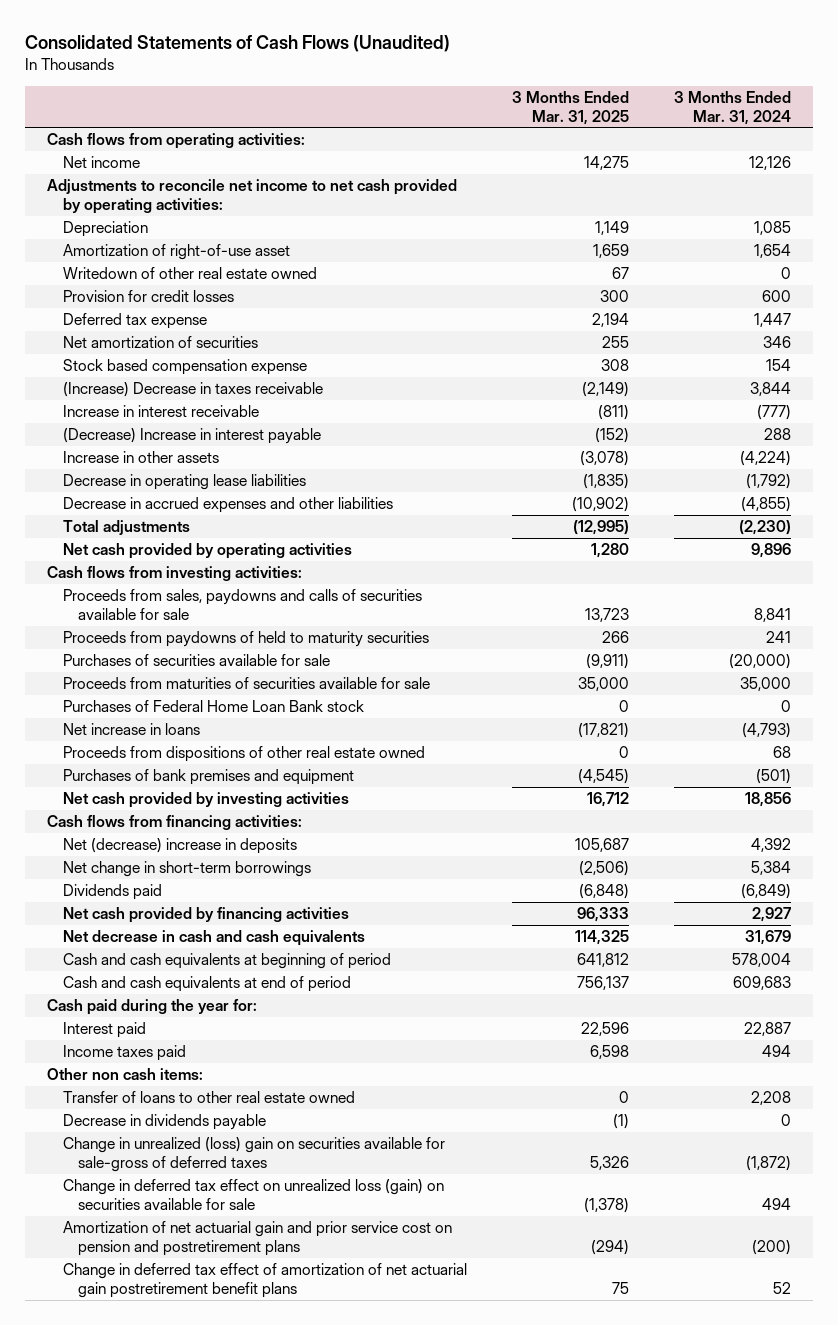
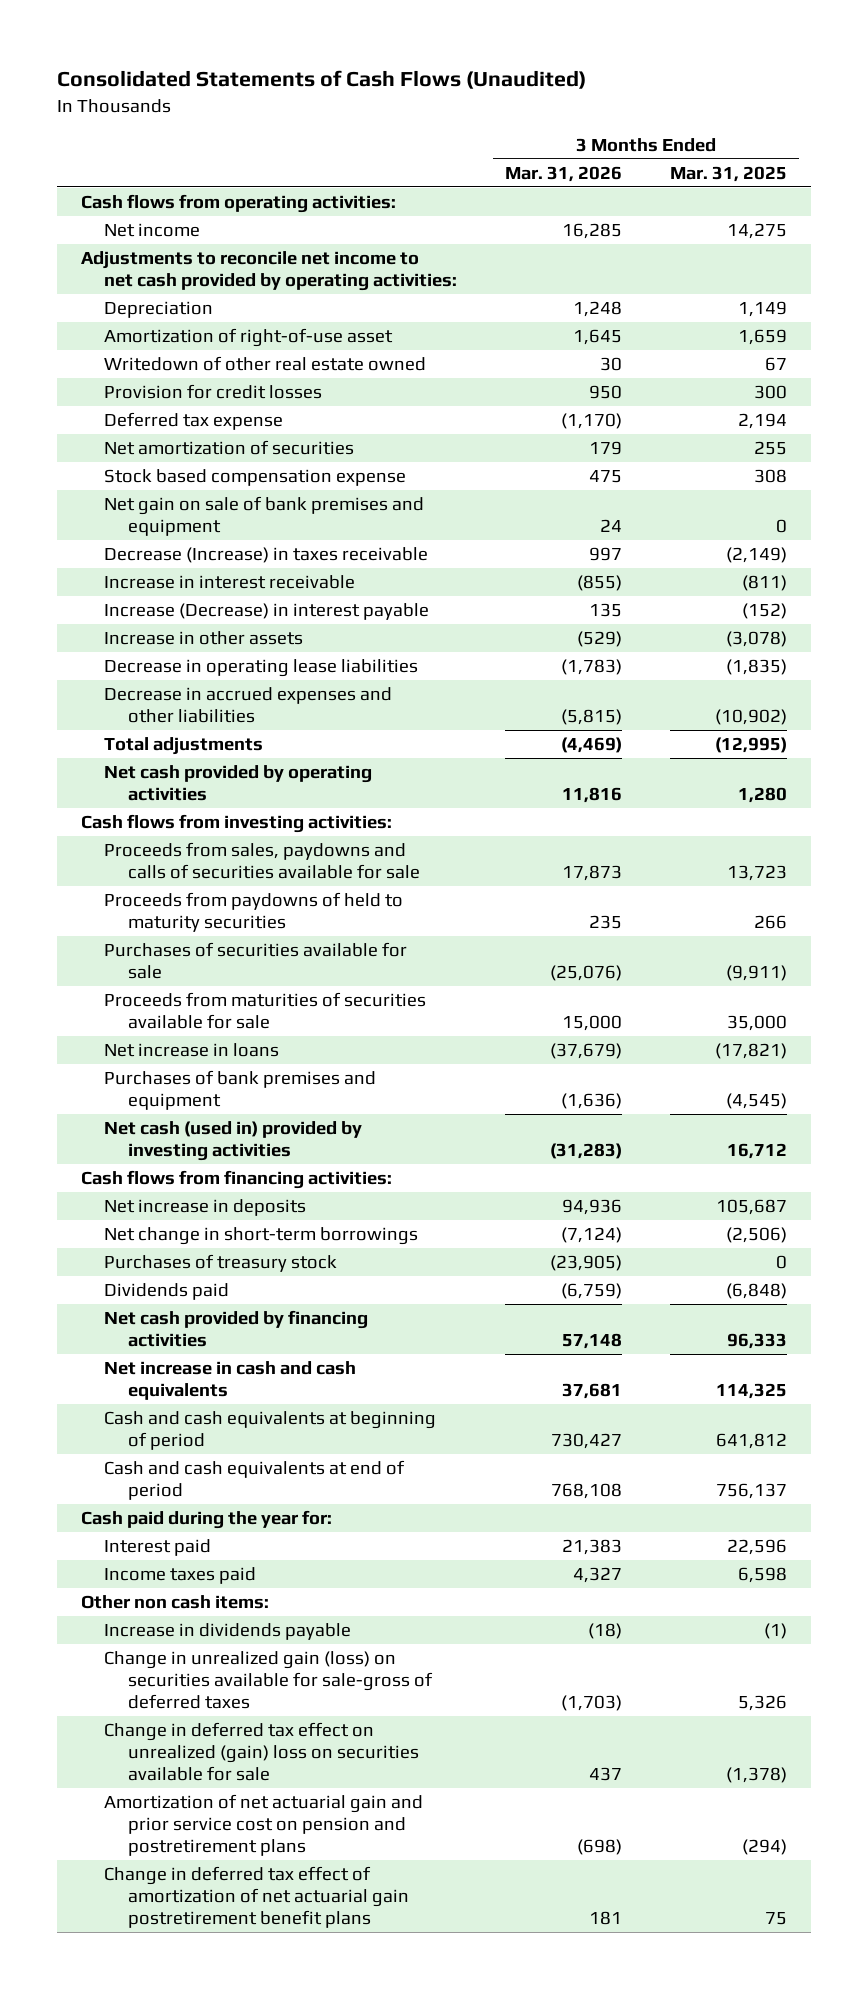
[673,91,791,125] 3 Months Ended Mar. 31, 2024 -> none
none -> [505,165,623,182] Mar. 31, 2026
none -> [104,496,425,537] Net gain on sale of bank premises and equipment
[62,382,323,398] (Increase) Decrease in taxes receivable -> [104,547,429,564] Decrease (Increase) in taxes receivable
[62,428,321,445] (Decrease) Increase in interest payable -> [104,603,430,621] Increase (Decrease) in interest payable
[62,700,364,713] Purchases of Federal Home Loan Bank stock -> none
[62,746,425,763] Proceeds from dispositions of other real estate owned -> none
[62,792,349,809] Net cash provided by investing activities -> [104,1121,363,1162] Net cash (used in) provided by investing activities
[62,838,297,855] Net (decrease) increase in deposits -> [104,1199,307,1217] Net increase in deposits
none -> [104,1254,338,1273] Purchases of treasury stock
[62,930,365,947] Net decrease in cash and cash equivalents -> [104,1361,357,1401] Net increase in cash and cash equivalents
[62,1091,355,1104] Transfer of loans to other real estate owned -> none
[62,1114,266,1131] Decrease in dividends payable -> [104,1623,352,1641] Increase in dividends payable
[62,1137,445,1172] Change in unrealized (loss) gain on securities available for sale-gross of deferred taxes -> [104,1651,433,1709] Change in unrealized gain (loss) on securities available for sale-gross of deferred taxes
[62,1179,444,1210] Change in deferred tax effect on unrealized loss (gain) on securities available for sale -> [104,1722,419,1781] Change in deferred tax effect on unrealized (gain) loss on securities available for sale

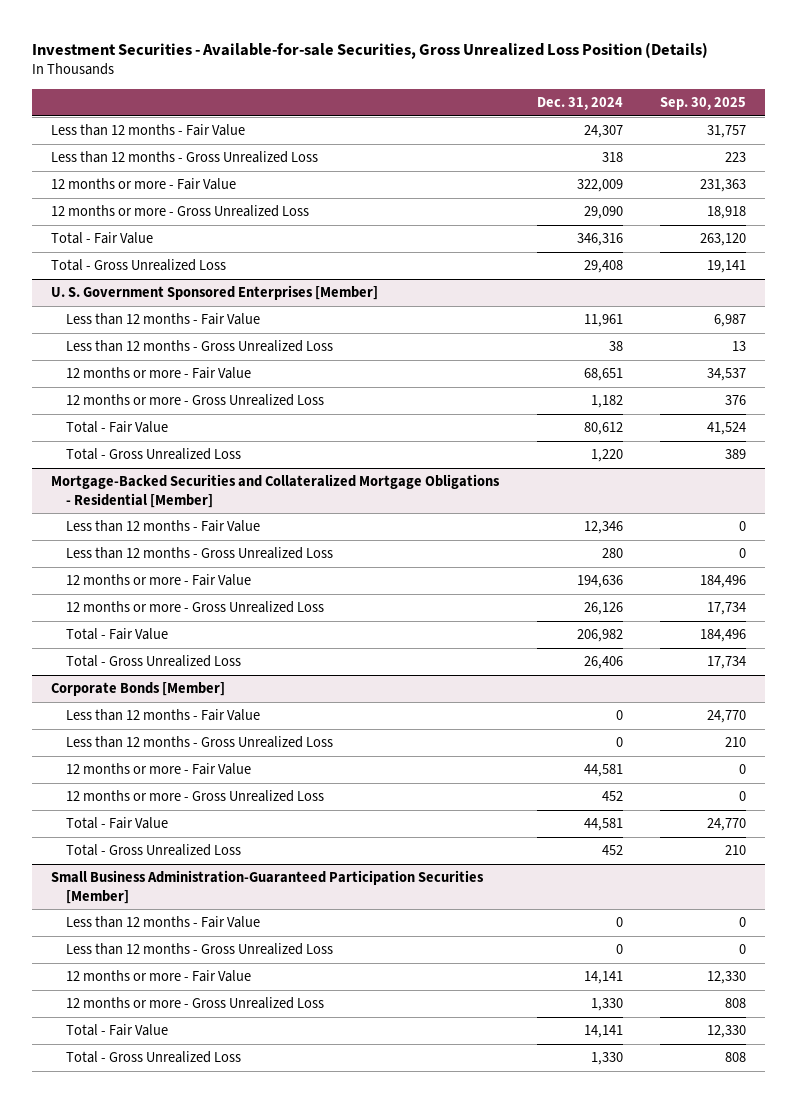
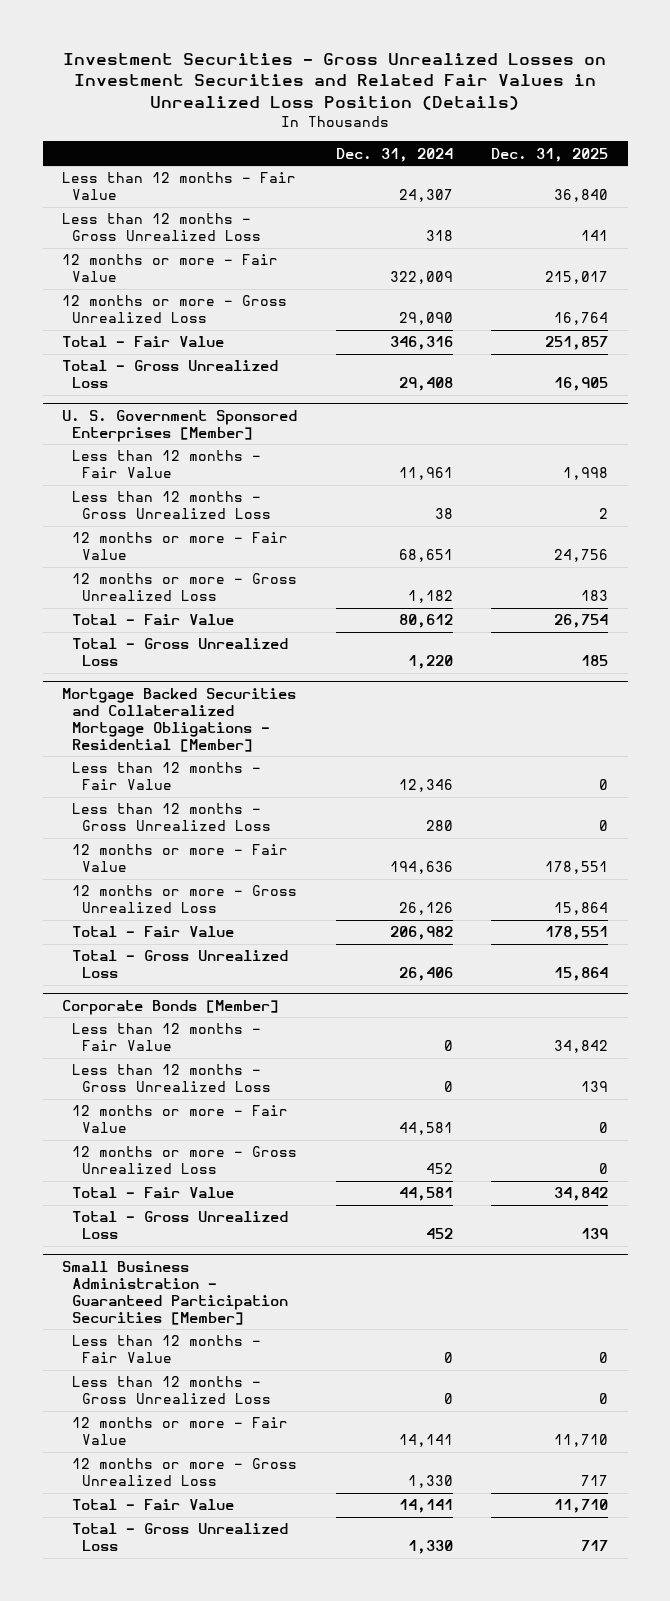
[32,41,709,59] Investment Securities - Available-for-sale Securities, Gross Unrealized Loss Position (Details) -> [63,52,607,111] Investment Securities - Gross Unrealized Losses on Investment Securities and Related Fair Values in Unrealized Loss Position (Details)
[660,97,747,111] Sep. 30, 2025 -> none
none -> [491,147,609,162] Dec. 31, 2025
[51,474,501,508] Mortgage-Backed Securities and Collateralized Mortgage Obligations - Residential [Member] -> [61,687,296,752] Mortgage Backed Securities and Collateralized Mortgage Obligations - Residential [Member]
[51,870,485,904] Small Business Administration-Guaranteed Participation Securities [Member] -> [61,1260,289,1325] Small Business Administration - Guaranteed Participation Securities [Member]

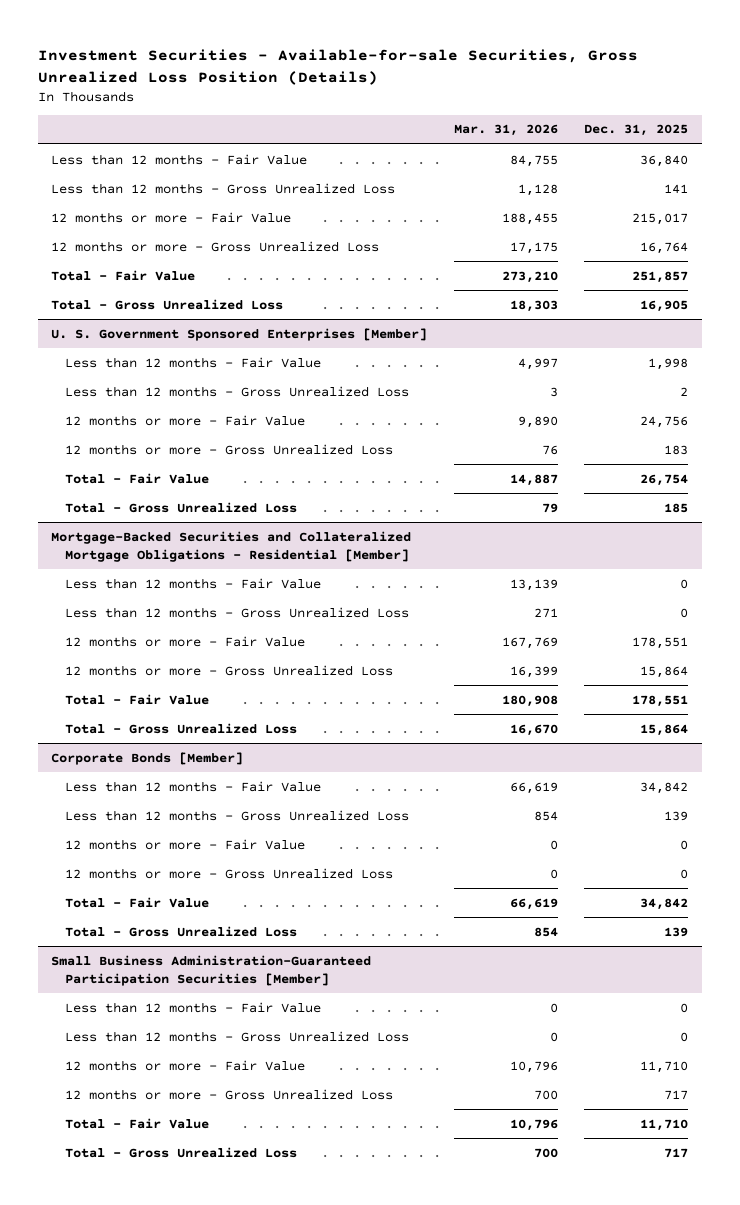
[63,52,607,111] Investment Securities - Gross Unrealized Losses on Investment Securities and Related Fair Values in Unrealized Loss Position (Details) -> [37,48,638,85] Investment Securities - Available-for-sale Securities, Gross Unrealized Loss Position (Details)
[335,147,453,162] Dec. 31, 2024 -> none
none -> [453,124,558,137] Mar. 31, 2026
[61,687,296,752] Mortgage Backed Securities and Collateralized Mortgage Obligations - Residential [Member] -> [51,530,412,562] Mortgage-Backed Securities and Collateralized Mortgage Obligations - Residential [Member]
[61,1260,289,1325] Small Business Administration - Guaranteed Participation Securities [Member] -> [51,954,372,986] Small Business Administration-Guaranteed Participation Securities [Member]

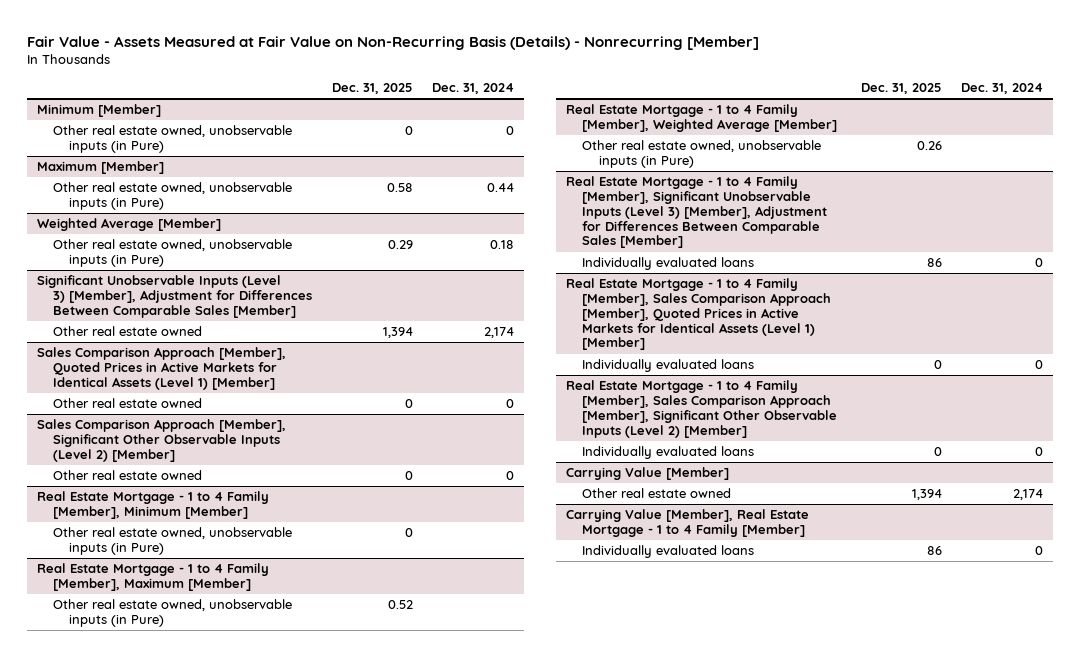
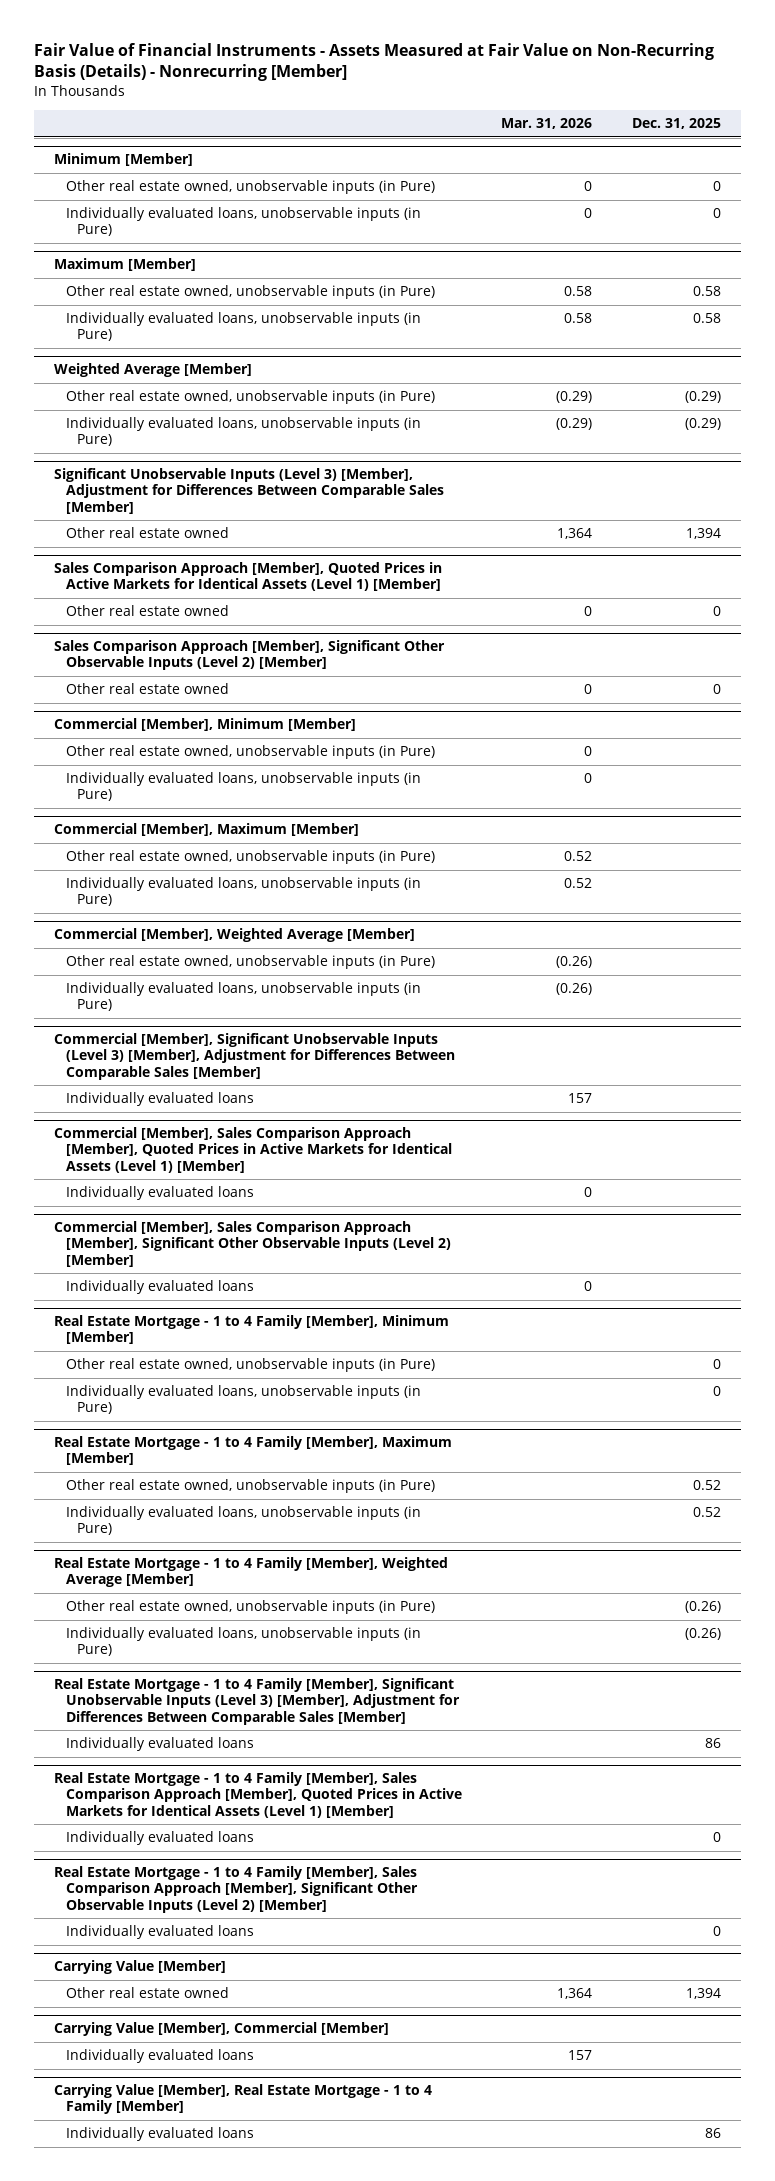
[26,35,759,50] Fair Value - Assets Measured at Fair Value on Non-Recurring Basis (Details) - Nonrecurring [Member] -> [34,42,715,82] Fair Value of Financial Instruments - Assets Measured at Fair Value on Non-Recurring Basis (Details) - Nonrecurring [Member]
[432,83,515,95] Dec. 31, 2024 -> none
none -> [501,118,593,130] Mar. 31, 2026
none -> [65,207,421,237] Individually evaluated loans, unobservable inputs (in Pure)
none -> [65,312,421,342] Individually evaluated loans, unobservable inputs (in Pure)
[387,240,413,250] 0.29 -> [685,391,722,404] (0.29)
none -> [65,417,421,447] Individually evaluated loans, unobservable inputs (in Pure)
none -> [54,718,357,732] Commercial [Member], Minimum [Member]
none -> [65,745,435,760] Other real estate owned, unobservable inputs (in Pure)
none -> [65,772,421,802] Individually evaluated loans, unobservable inputs (in Pure)
none -> [54,823,360,837] Commercial [Member], Maximum [Member]
none -> [65,850,435,865] Other real estate owned, unobservable inputs (in Pure)
none -> [65,877,421,907] Individually evaluated loans, unobservable inputs (in Pure)
none -> [54,928,416,943] Commercial [Member], Weighted Average [Member]
none -> [65,955,435,970] Other real estate owned, unobservable inputs (in Pure)
none -> [65,982,421,1012] Individually evaluated loans, unobservable inputs (in Pure)
none -> [54,1033,455,1080] Commercial [Member], Significant Unobservable Inputs (Level 3) [Member], Adjustment for Differences Between Comparable Sales [Member]
none -> [65,1092,254,1107] Individually evaluated loans
none -> [54,1127,452,1173] Commercial [Member], Sales Comparison Approach [Member], Quoted Prices in Active Markets for Identical Assets (Level 1) [Member]
none -> [65,1186,254,1201] Individually evaluated loans
none -> [54,1221,451,1267] Commercial [Member], Sales Comparison Approach [Member], Significant Other Observable Inputs (Level 2) [Member]
none -> [65,1280,254,1295] Individually evaluated loans
none -> [65,1385,421,1415] Individually evaluated loans, unobservable inputs (in Pure)
none -> [65,1506,421,1536] Individually evaluated loans, unobservable inputs (in Pure)
[916,141,942,151] 0.26 -> [685,1601,722,1614] (0.26)
none -> [65,1627,421,1657] Individually evaluated loans, unobservable inputs (in Pure)
none -> [54,2022,390,2037] Carrying Value [Member], Commercial [Member]
none -> [65,2049,254,2064] Individually evaluated loans

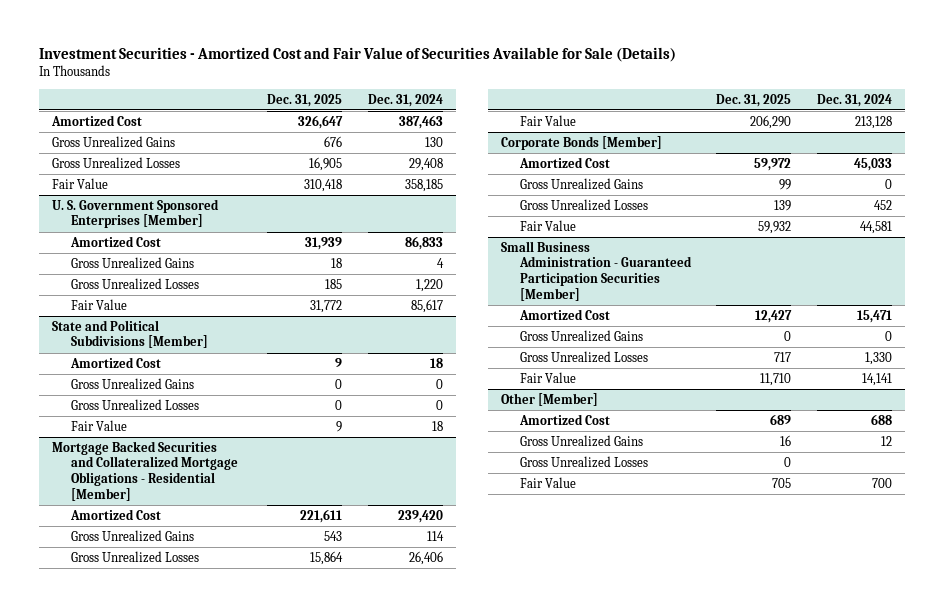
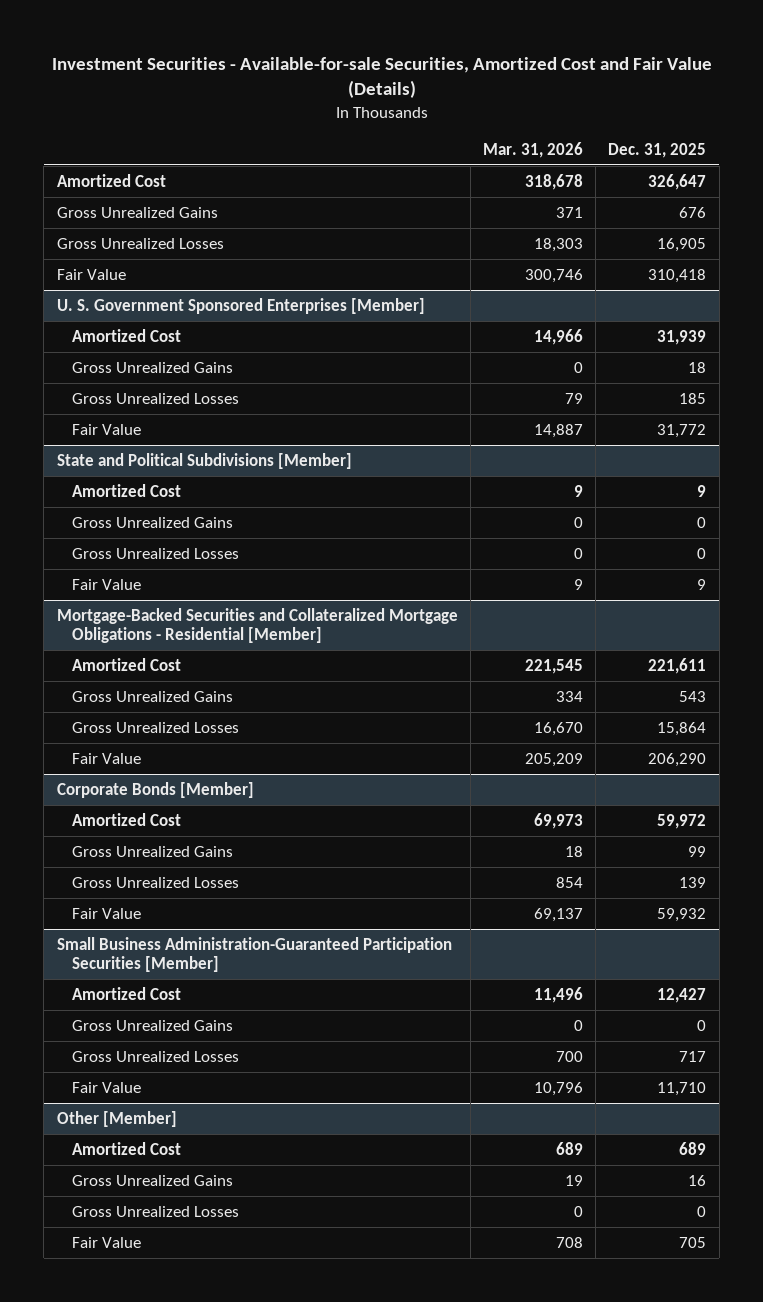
[38,46,676,62] Investment Securities - Amortized Cost and Fair Value of Securities Available for Sale (Details) -> [51,56,712,99] Investment Securities - Available-for-sale Securities, Amortized Cost and Fair Value (Details)
[367,93,443,107] Dec. 31, 2024 -> none
none -> [483,141,584,158] Mar. 31, 2026
[51,440,238,501] Mortgage Backed Securities and Collateralized Mortgage Obligations - Residential [Member] -> [56,607,458,644] Mortgage-Backed Securities and Collateralized Mortgage Obligations - Residential [Member]
[500,240,692,301] Small Business Administration - Guaranteed Participation Securities [Member] -> [56,936,452,973] Small Business Administration-Guaranteed Participation Securities [Member]

